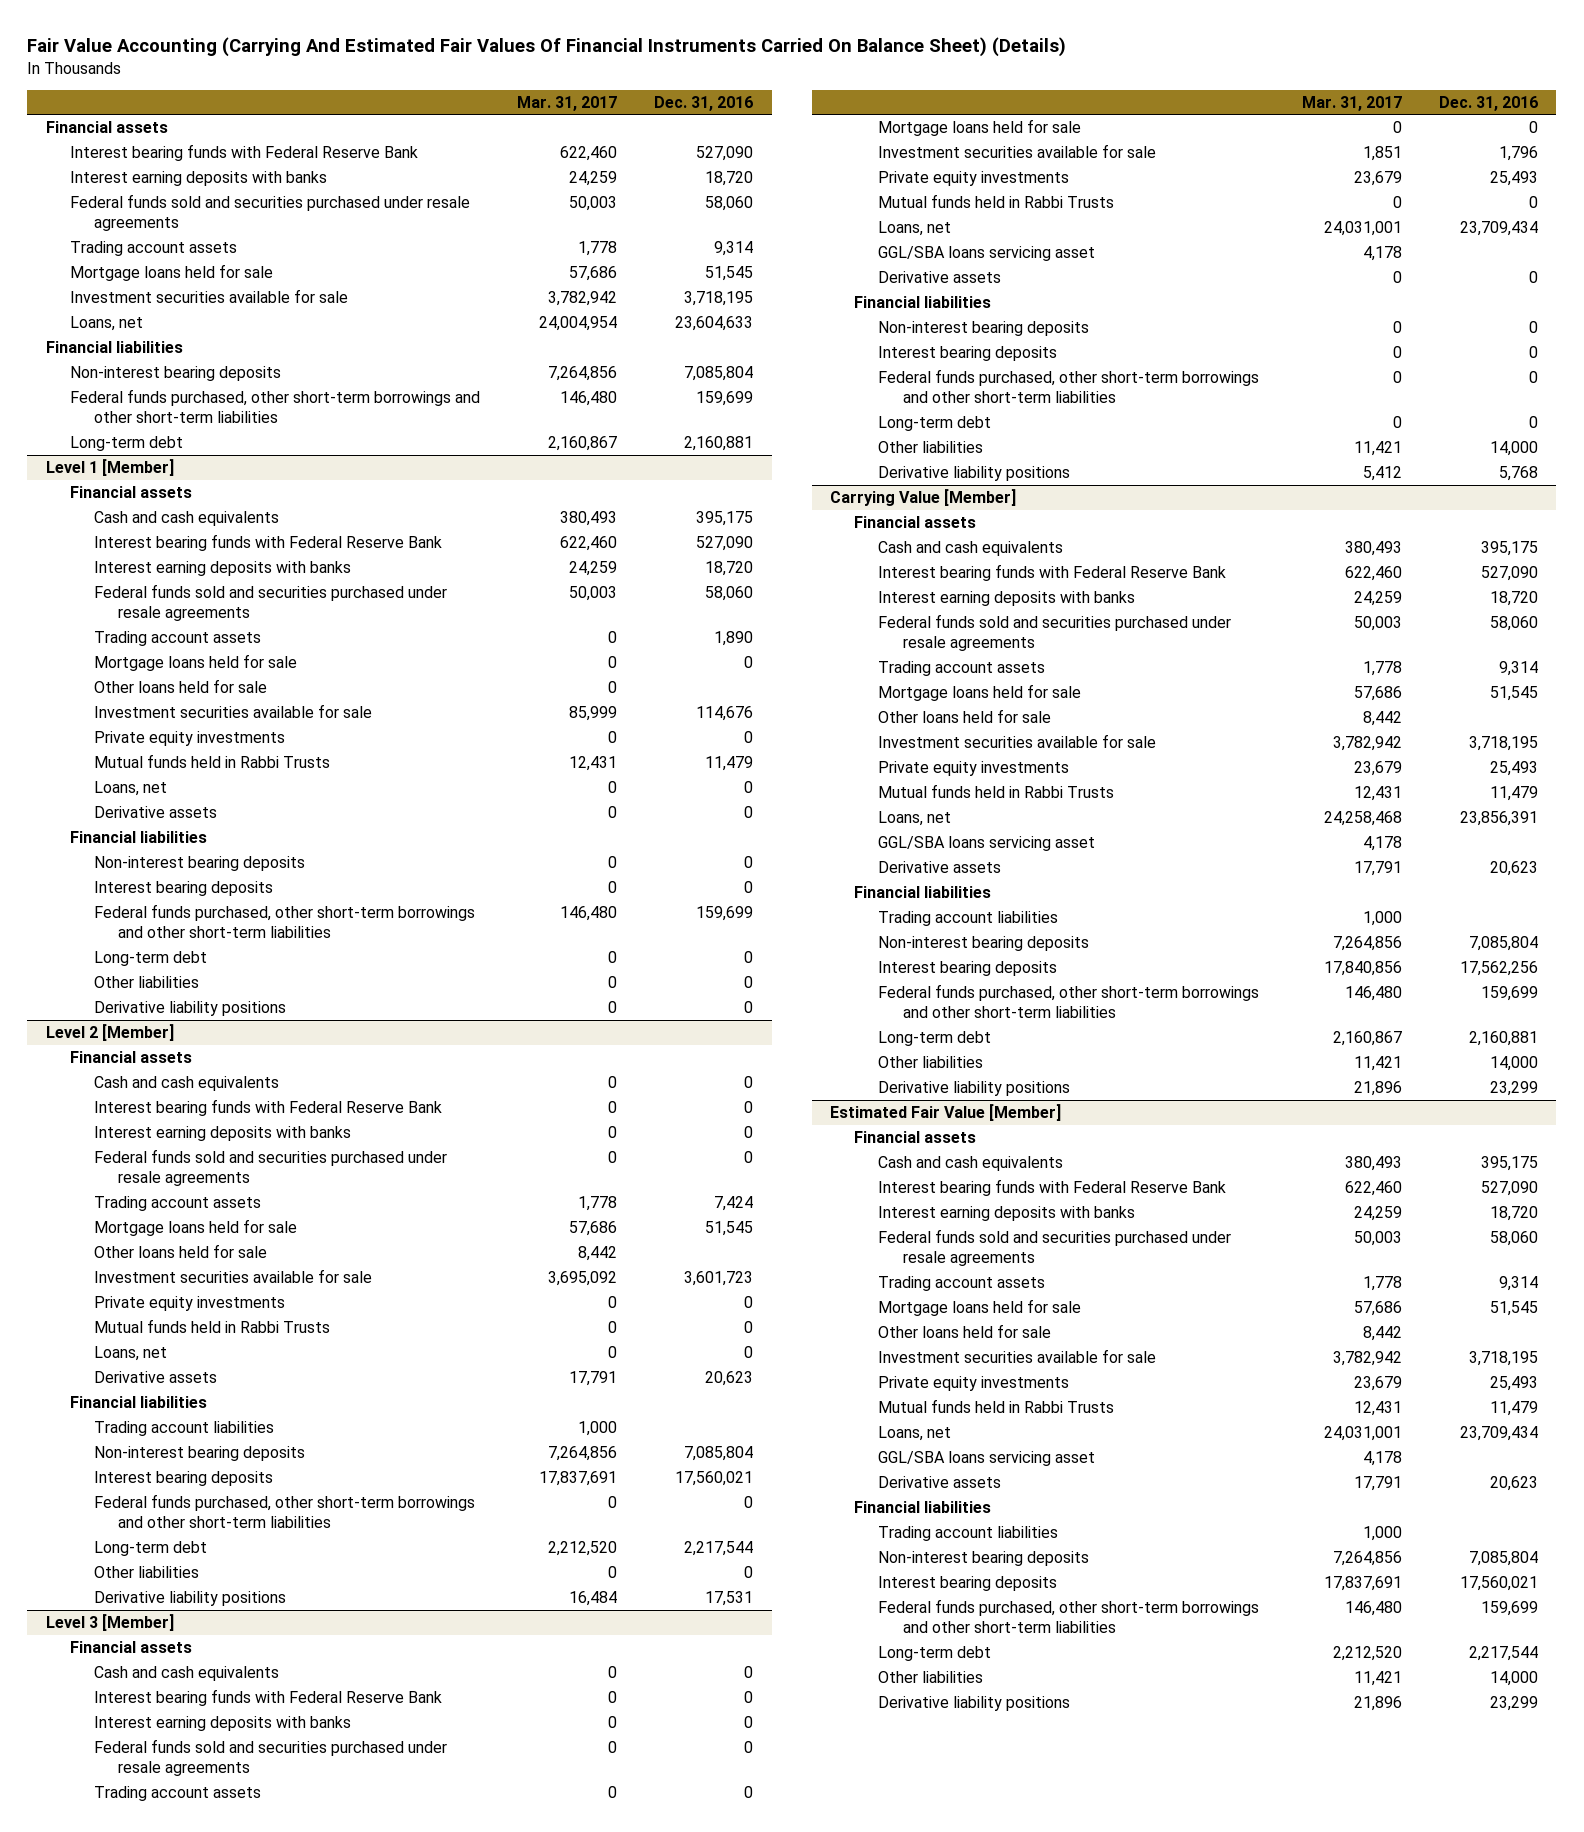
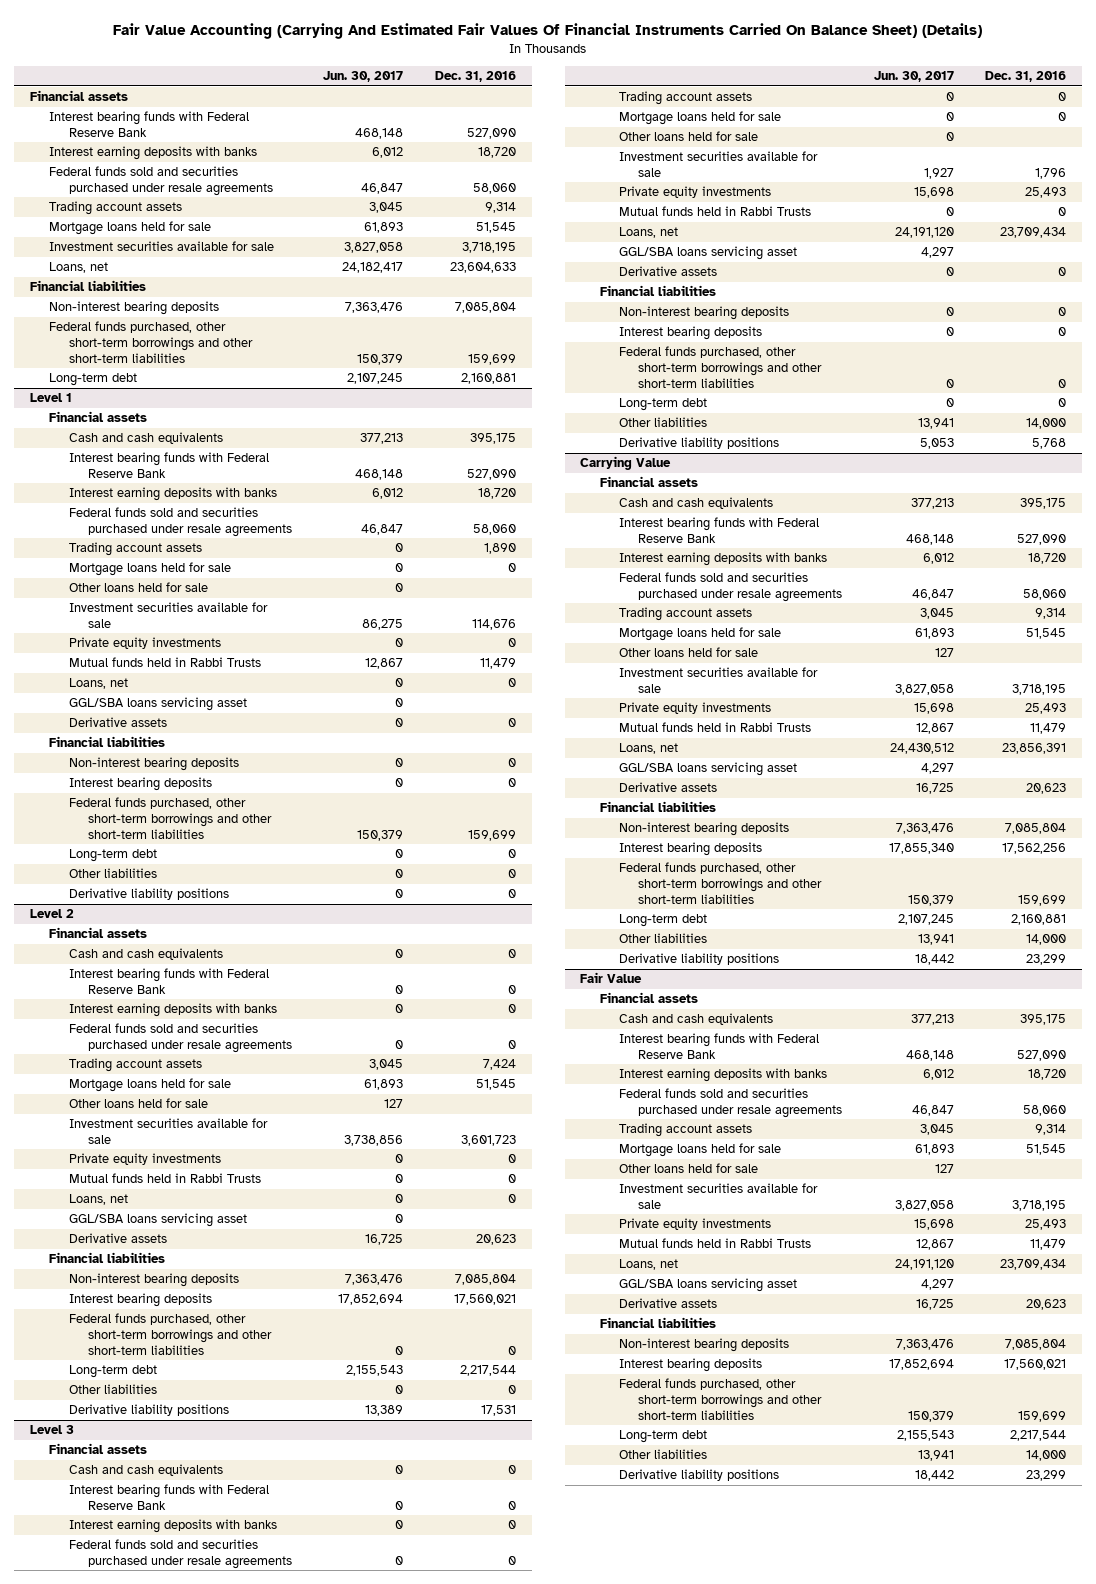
[517,95,618,111] Mar. 31, 2017 -> none
none -> [323,71,404,83] Jun. 30, 2017
[45,459,174,477] Level 1 [Member] -> [30,393,73,403] Level 1
none -> [68,697,247,712] GGL/SBA loans servicing asset
[45,1024,174,1042] Level 2 [Member] -> [30,909,75,919] Level 2
none -> [68,1213,247,1228] GGL/SBA loans servicing asset
[93,1421,274,1437] Trading account liabilities -> none
[45,1614,174,1632] Level 3 [Member] -> [30,1425,75,1435] Level 3
none -> [619,131,759,142] Other loans held for sale
[830,489,1017,507] Carrying Value [Member] -> [580,456,672,471] Carrying Value
[878,911,1059,927] Trading account liabilities -> none
[830,1104,1062,1122] Estimated Fair Value [Member] -> [580,972,643,984] Fair Value
[878,1526,1059,1542] Trading account liabilities -> none

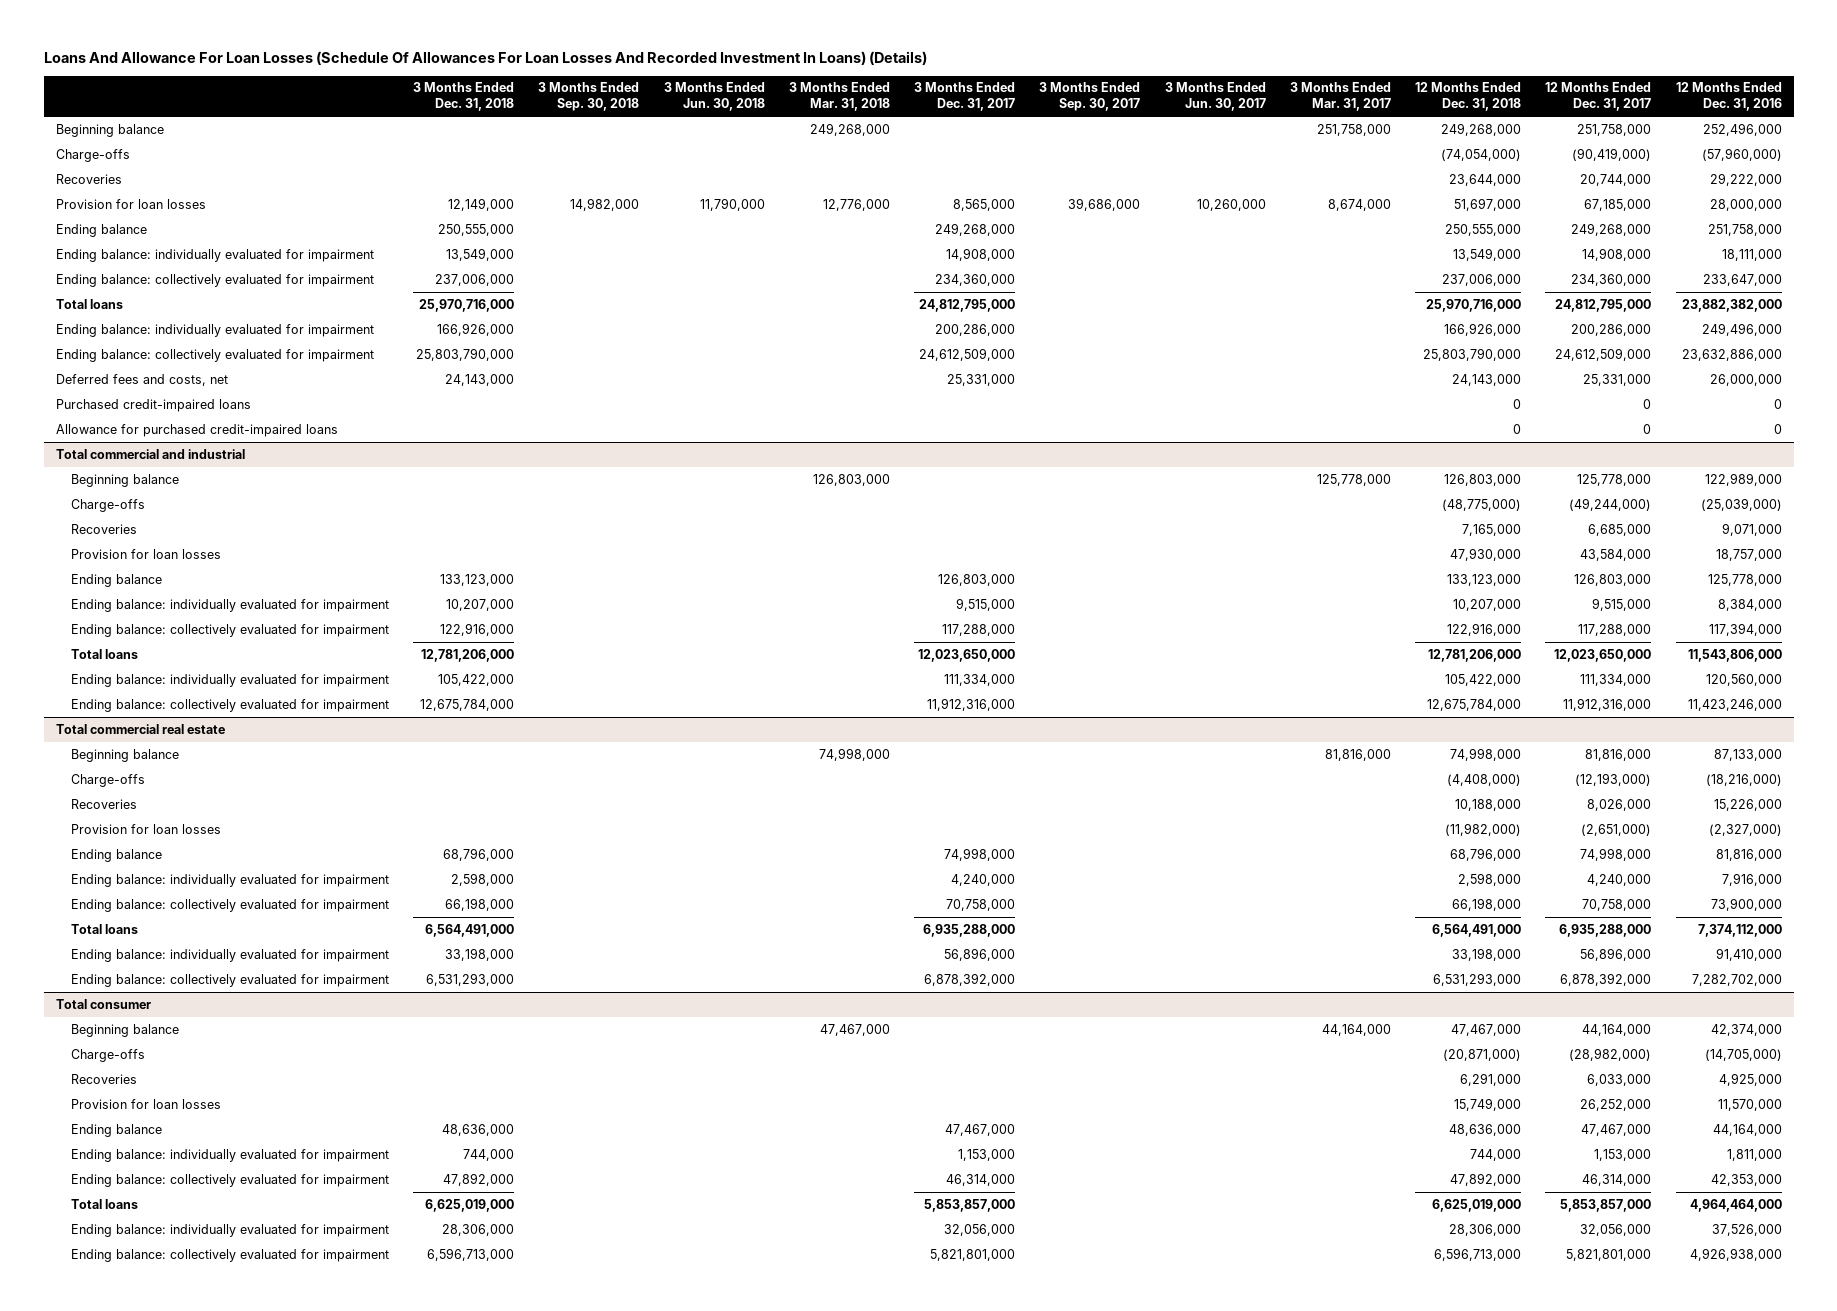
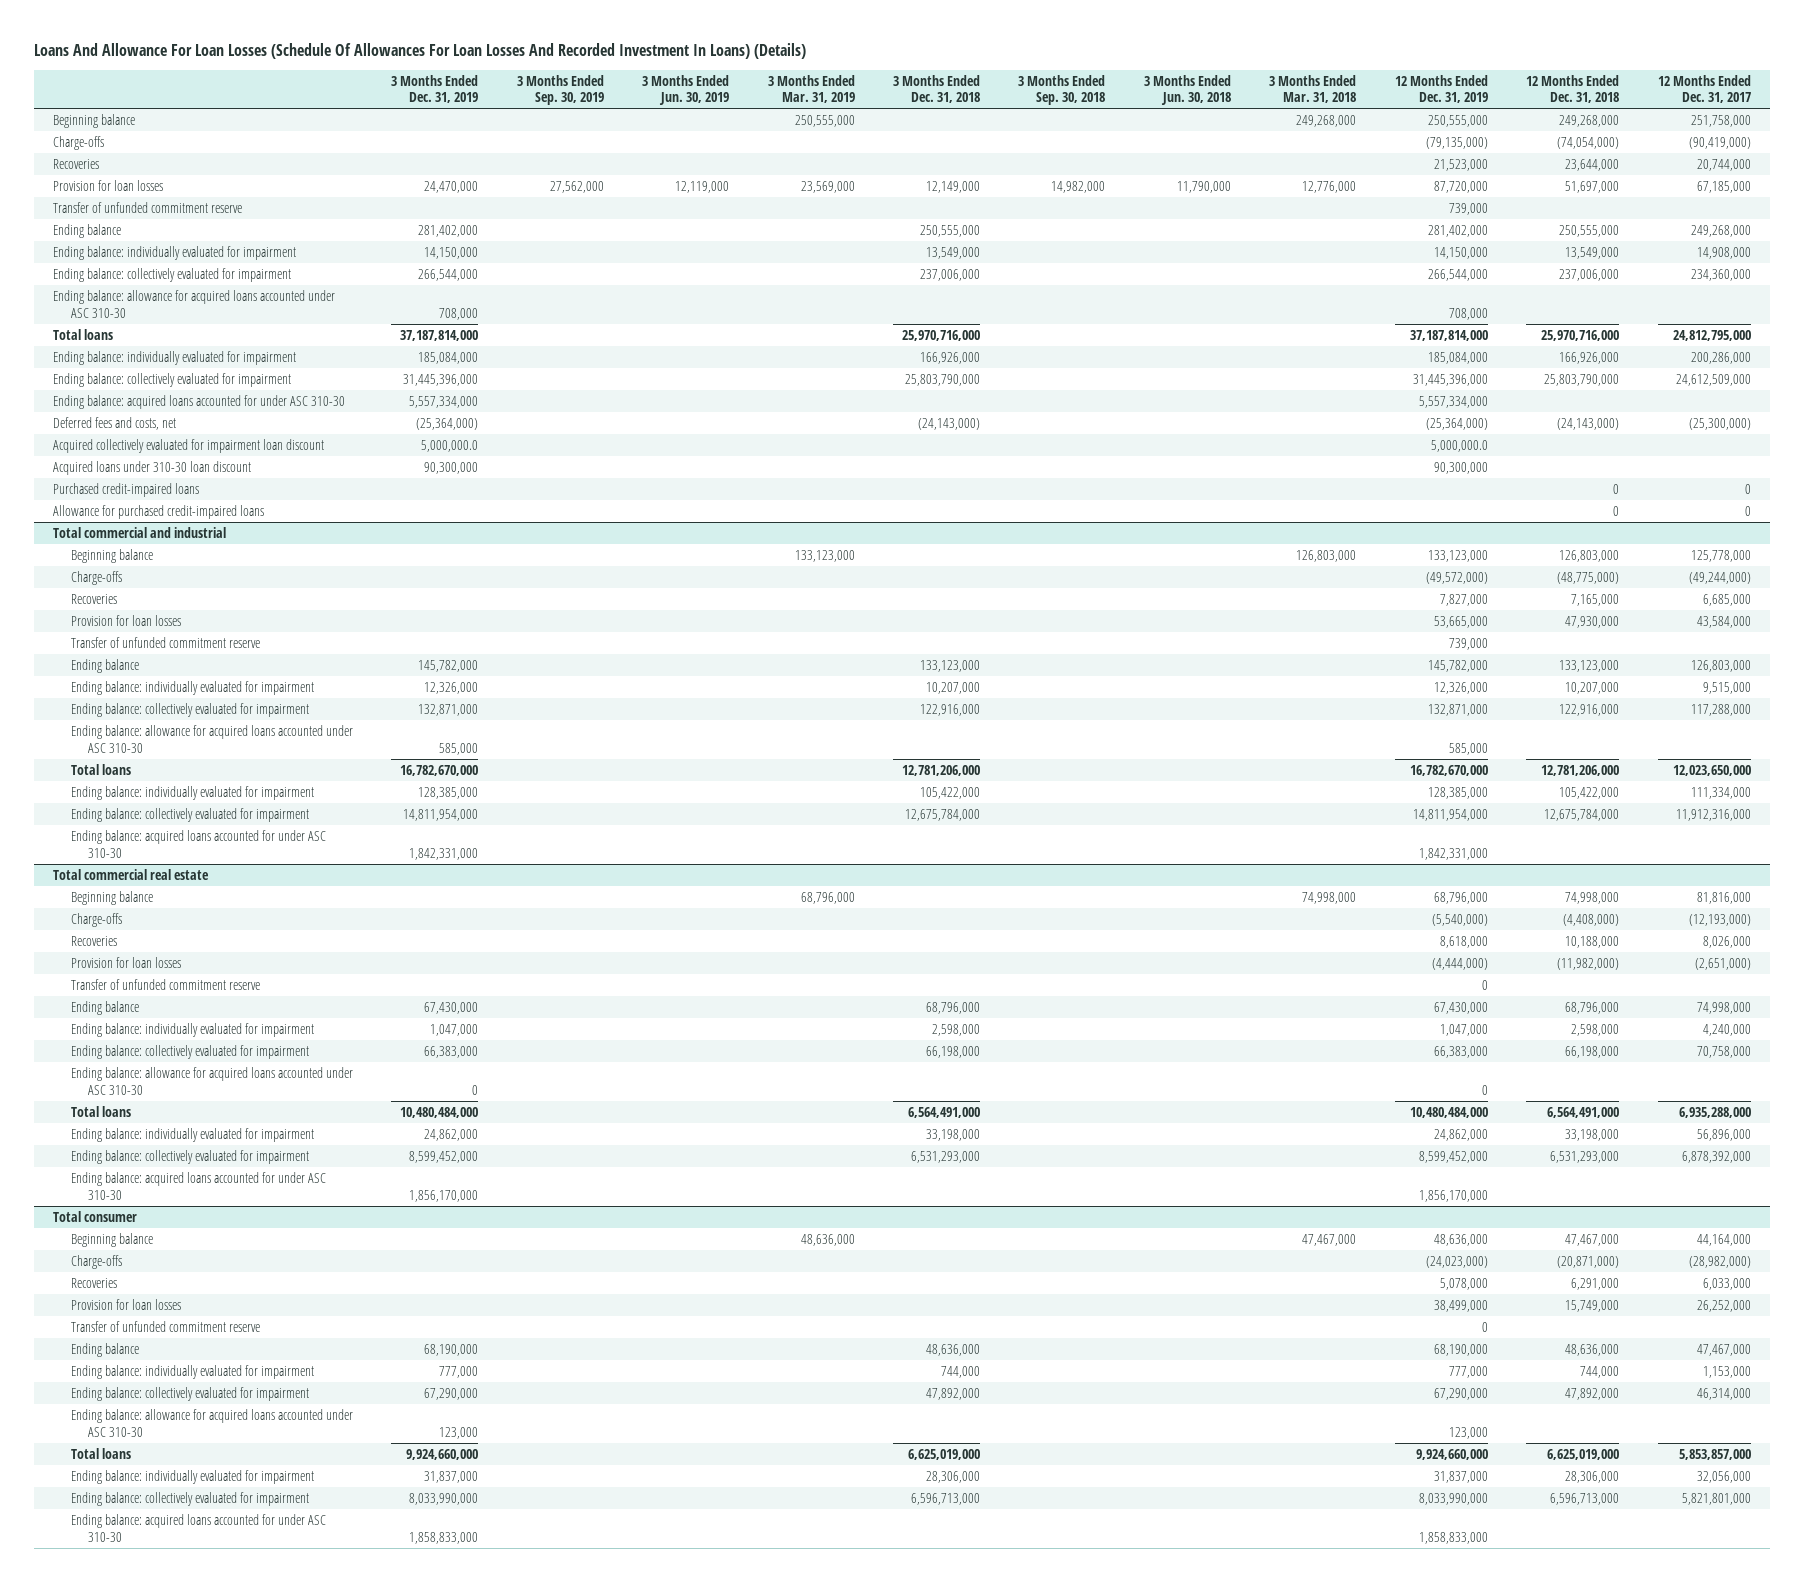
[914,82,1016,112] 3 Months Ended Dec. 31, 2017 -> none
[1039,82,1141,112] 3 Months Ended Sep. 30, 2017 -> none
[1164,82,1266,112] 3 Months Ended Jun. 30, 2017 -> none
[1289,82,1391,112] 3 Months Ended Mar. 31, 2017 -> none
[1675,82,1782,112] 12 Months Ended Dec. 31, 2016 -> none
none -> [391,74,479,104] 3 Months Ended Dec. 31, 2019
none -> [516,74,604,106] 3 Months Ended Sep. 30, 2019
none -> [642,74,730,106] 3 Months Ended Jun. 30, 2019
none -> [767,74,855,104] 3 Months Ended Mar. 31, 2019
none -> [1394,74,1488,104] 12 Months Ended Dec. 31, 2019
none -> [52,202,242,214] Transfer of unfunded commitment reserve
none -> [52,290,335,318] Ending balance: allowance for acquired loans accounted under ASC 310-30
none -> [52,395,345,410] Ending balance: acquired loans accounted for under ASC 310-30
[445,373,515,386] 24,143,000 -> [917,418,980,431] (24,143,000)
[1452,373,1522,386] 24,143,000 -> [1557,418,1620,431] (24,143,000)
[1583,373,1652,386] 25,331,000 -> [1688,418,1751,431] (25,300,000)
none -> [52,439,324,454] Acquired collectively evaluated for impairment loan discount
none -> [52,461,251,476] Acquired loans under 310-30 loan discount
none -> [70,637,260,649] Transfer of unfunded commitment reserve
none -> [70,725,353,753] Ending balance: allowance for acquired loans accounted under ASC 310-30
none -> [70,830,326,858] Ending balance: acquired loans accounted for under ASC 310-30
none -> [70,979,260,991] Transfer of unfunded commitment reserve
none -> [70,1067,353,1095] Ending balance: allowance for acquired loans accounted under ASC 310-30
none -> [70,1172,326,1200] Ending balance: acquired loans accounted for under ASC 310-30
none -> [70,1321,260,1333] Transfer of unfunded commitment reserve
none -> [70,1409,353,1437] Ending balance: allowance for acquired loans accounted under ASC 310-30
none -> [70,1514,326,1542] Ending balance: acquired loans accounted for under ASC 310-30

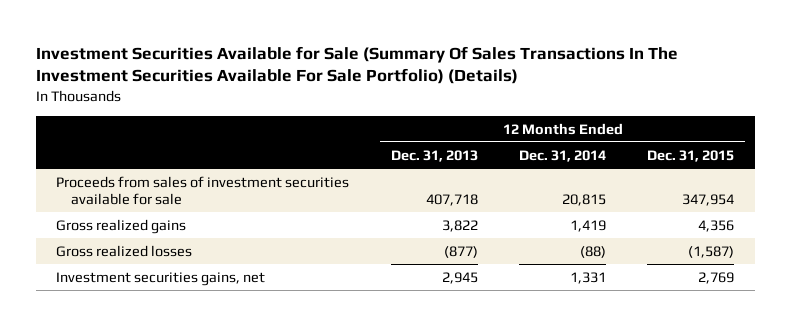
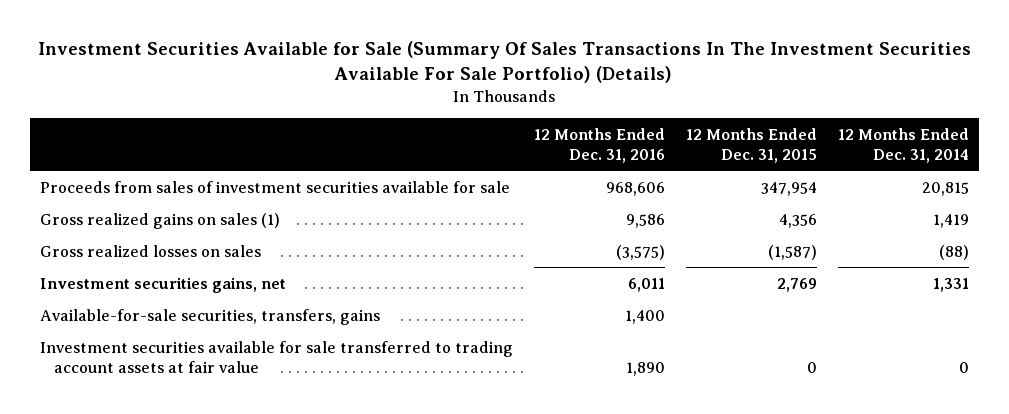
[390,149,478,162] Dec. 31, 2013 -> none
none -> [533,127,665,163] 12 Months Ended Dec. 31, 2016
[56,218,187,234] Gross realized gains -> [40,212,281,229] Gross realized gains on sales (1)
[56,244,193,257] Gross realized losses -> [40,244,262,257] Gross realized losses on sales
none -> [40,308,381,325] Available-for-sale securities, transfers, gains
none -> [40,340,514,373] Investment securities available for sale transferred to trading account assets at fair value

